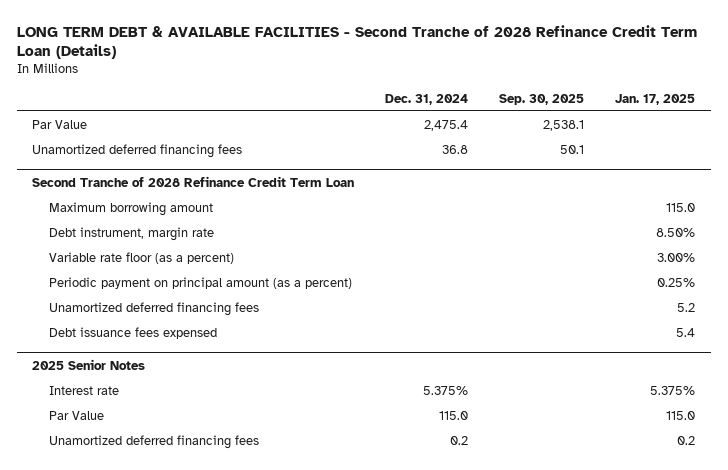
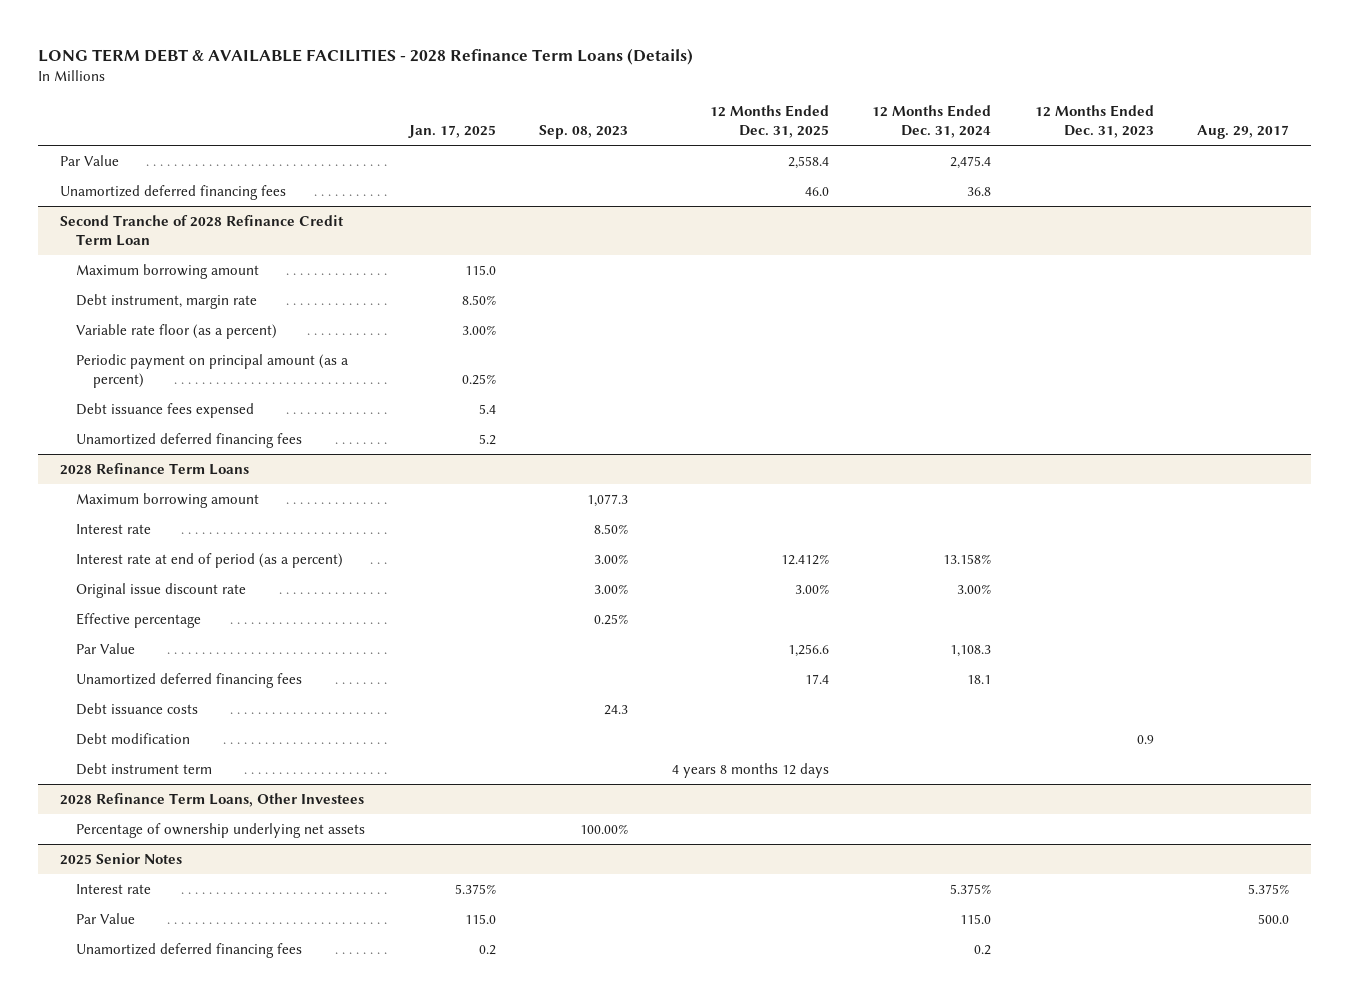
[16,24,697,60] LONG TERM DEBT & AVAILABLE FACILITIES - Second Tranche of 2028 Refinance Credit Term Loan (Details) -> [38,48,694,66] LONG TERM DEBT & AVAILABLE FACILITIES - 2028 Refinance Term Loans (Details)
[385,93,469,105] Dec. 31, 2024 -> none
[499,93,585,105] Sep. 30, 2025 -> none
none -> [539,125,629,140] Sep. 08, 2023
none -> [709,105,829,139] 12 Months Ended Dec. 31, 2025
none -> [872,105,992,139] 12 Months Ended Dec. 31, 2024
none -> [1034,105,1154,139] 12 Months Ended Dec. 31, 2023
none -> [1197,125,1290,140] Aug. 29, 2017
[49,301,260,316] Unamortized deferred financing fees -> [76,432,303,448] Unamortized deferred financing fees
none -> [59,462,249,475] 2028 Refinance Term Loans
none -> [76,492,260,508] Maximum borrowing amount
none -> [76,523,152,534] Interest rate
none -> [76,552,344,568] Interest rate at end of period (as a percent)
none -> [76,582,247,598] Original issue discount rate
none -> [76,612,202,628] Effective percentage
none -> [76,642,136,654] Par Value
none -> [76,672,303,688] Unamortized deferred financing fees
none -> [76,702,199,715] Debt issuance costs
none -> [76,732,191,745] Debt modification
none -> [76,762,213,775] Debt instrument term
none -> [59,792,364,807] 2028 Refinance Term Loans, Other Investees
none -> [76,822,366,838] Percentage of ownership underlying net assets

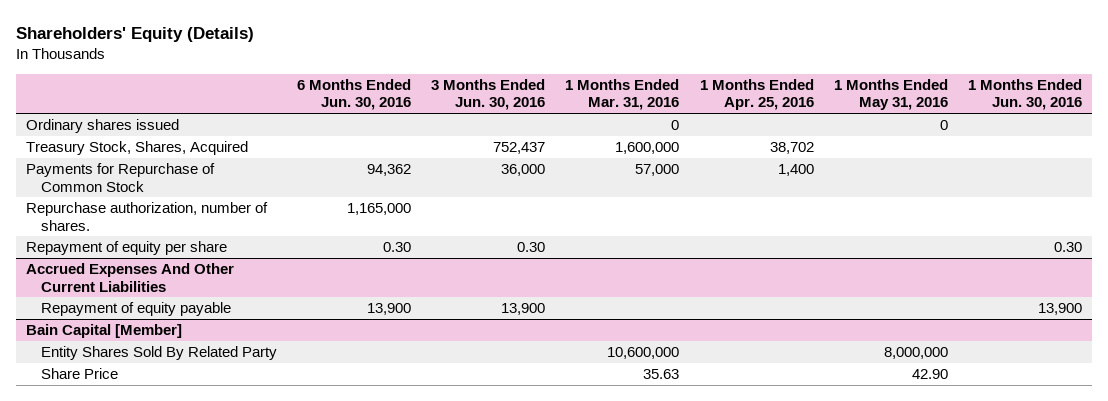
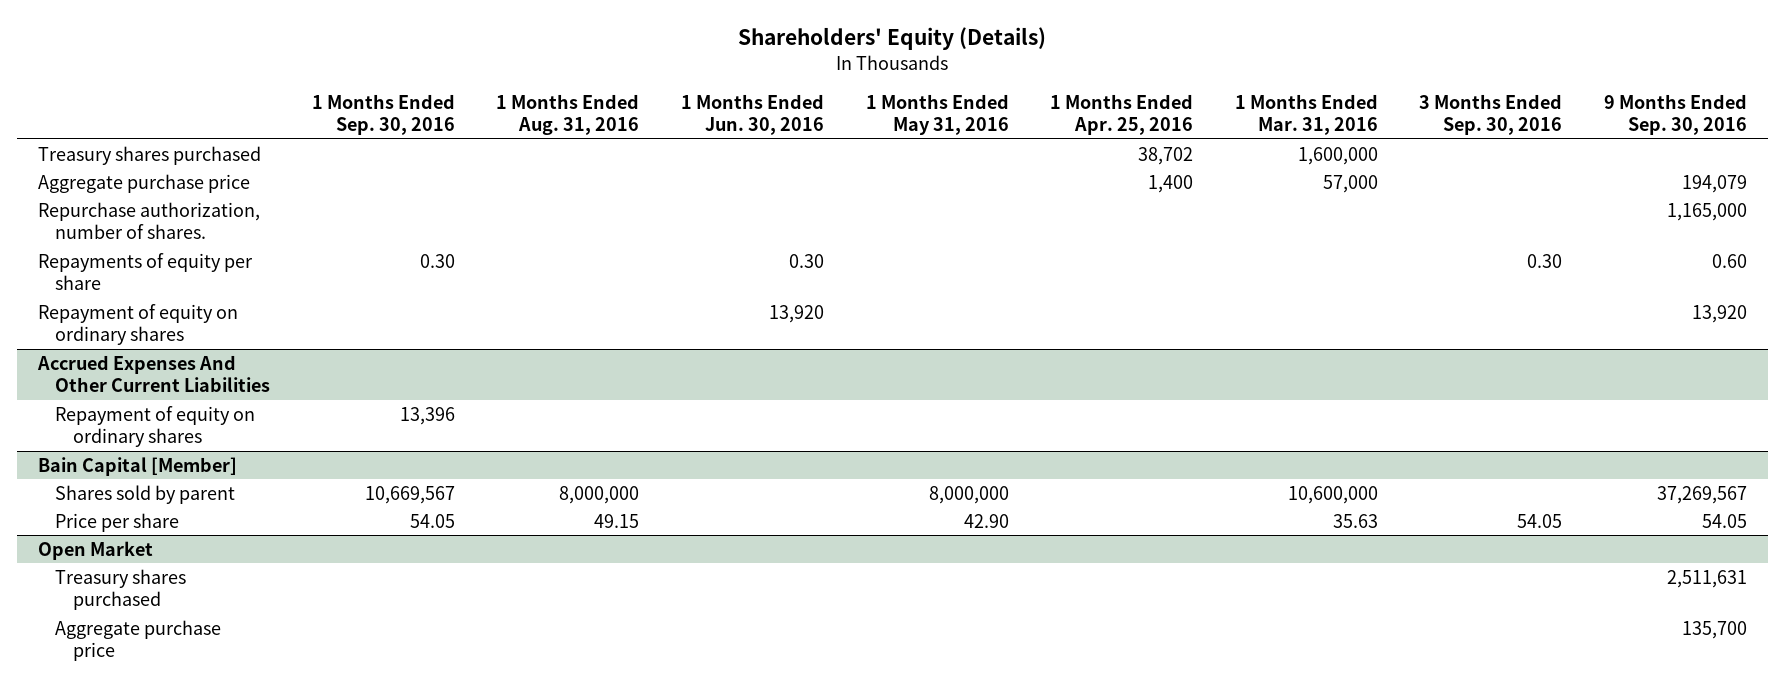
[297,78,412,111] 6 Months Ended Jun. 30, 2016 -> none
[431,78,546,111] 3 Months Ended Jun. 30, 2016 -> none
none -> [311,93,455,136] 1 Months Ended Sep. 30, 2016
none -> [496,93,640,136] 1 Months Ended Aug. 31, 2016
none -> [1419,93,1563,136] 3 Months Ended Sep. 30, 2016
none -> [1603,93,1747,136] 9 Months Ended Sep. 30, 2016
[26,118,180,133] Ordinary shares issued -> none
[26,140,249,155] Treasury Stock, Shares, Acquired -> [37,145,261,165] Treasury shares purchased
[26,162,216,192] Payments for Repurchase of Common Stock -> [37,173,250,193] Aggregate purchase price
[26,240,228,255] Repayment of equity per share -> [37,252,253,291] Repayments of equity per share
none -> [37,303,238,346] Repayment of equity on ordinary shares
[40,301,231,316] Repayment of equity payable -> none
none -> [55,405,256,448] Repayment of equity on ordinary shares
[40,345,277,360] Entity Shares Sold By Related Party -> [55,484,236,504] Shares sold by parent
[40,367,118,379] Share Price -> [55,512,180,532] Price per share
none -> [37,540,153,560] Open Market
none -> [55,568,187,611] Treasury shares purchased
none -> [55,619,222,662] Aggregate purchase price

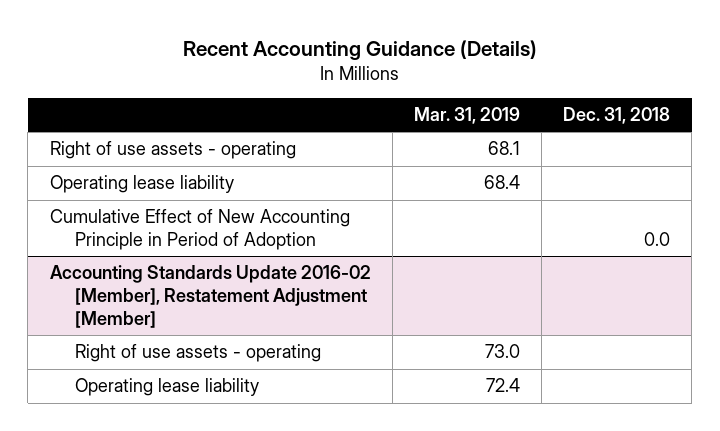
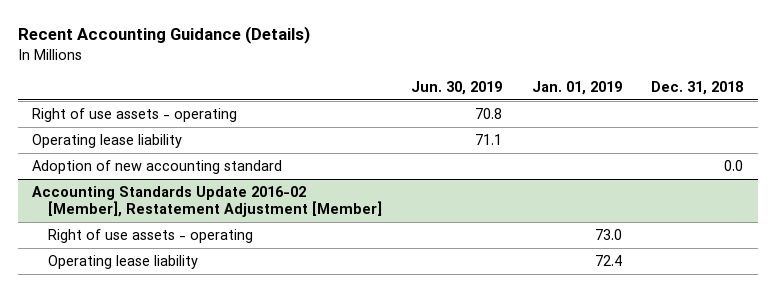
[413,106,520,124] Mar. 31, 2019 -> none
none -> [411,81,503,96] Jun. 30, 2019
none -> [531,81,622,96] Jan. 01, 2019
[49,209,350,251] Cumulative Effect of New Accounting Principle in Period of Adoption -> [32,159,283,174] Adoption of new accounting standard

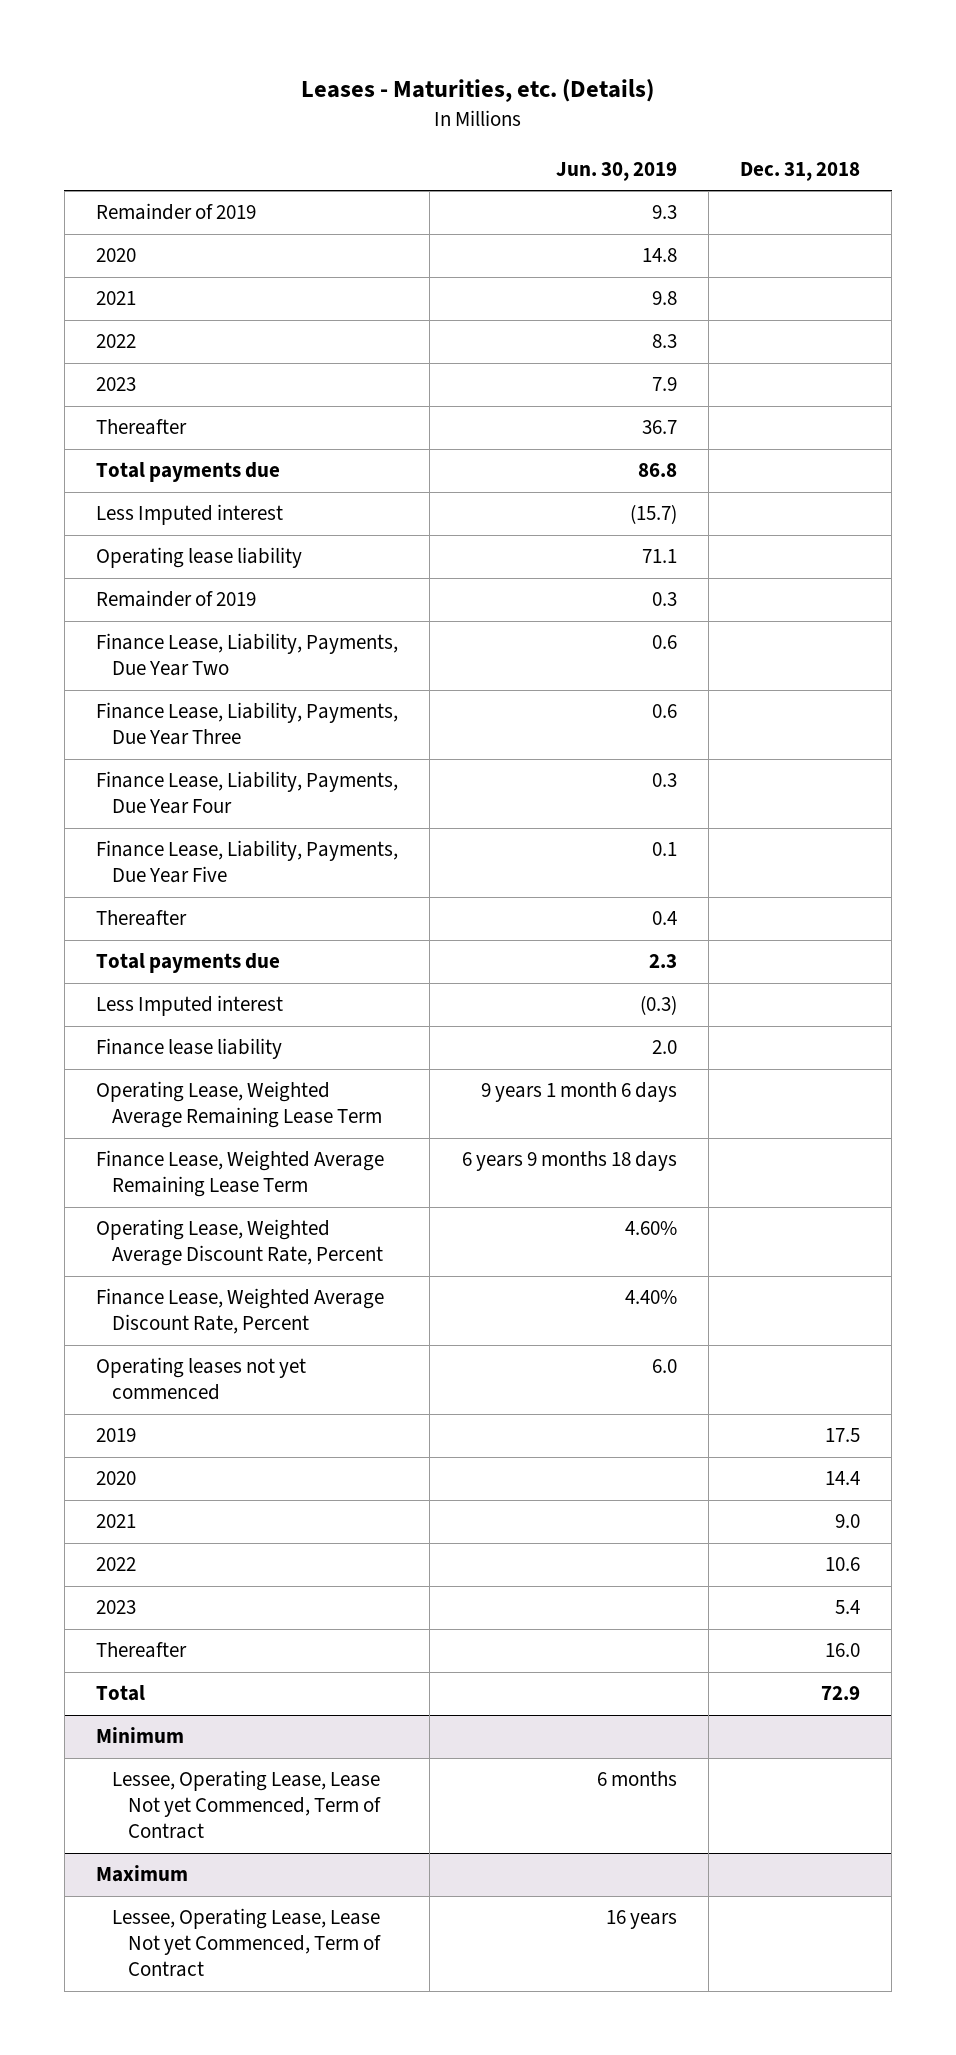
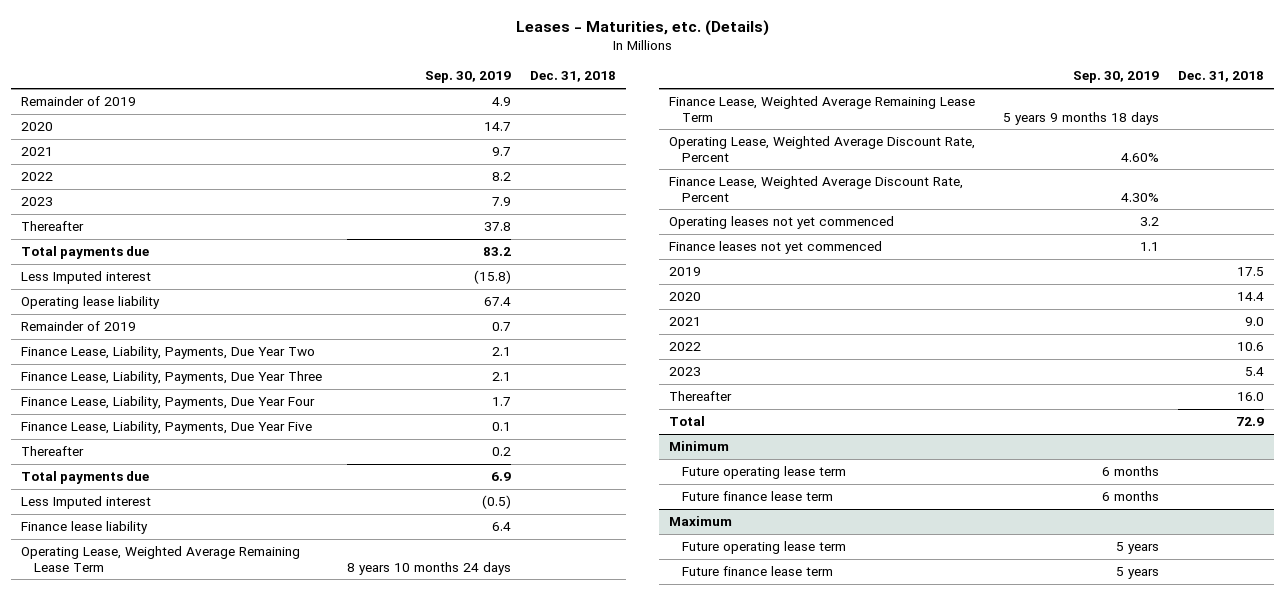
[555,161,677,181] Jun. 30, 2019 -> none
none -> [424,71,511,84] Sep. 30, 2019
none -> [668,241,882,255] Finance leases not yet commenced
[112,1770,382,1840] Lessee, Operating Lease, Lease Not yet Commenced, Term of Contract -> [682,466,847,480] Future operating lease term
none -> [682,491,834,502] Future finance lease term
[112,1908,382,1978] Lessee, Operating Lease, Lease Not yet Commenced, Term of Contract -> [682,541,847,555] Future operating lease term
none -> [682,566,834,577] Future finance lease term

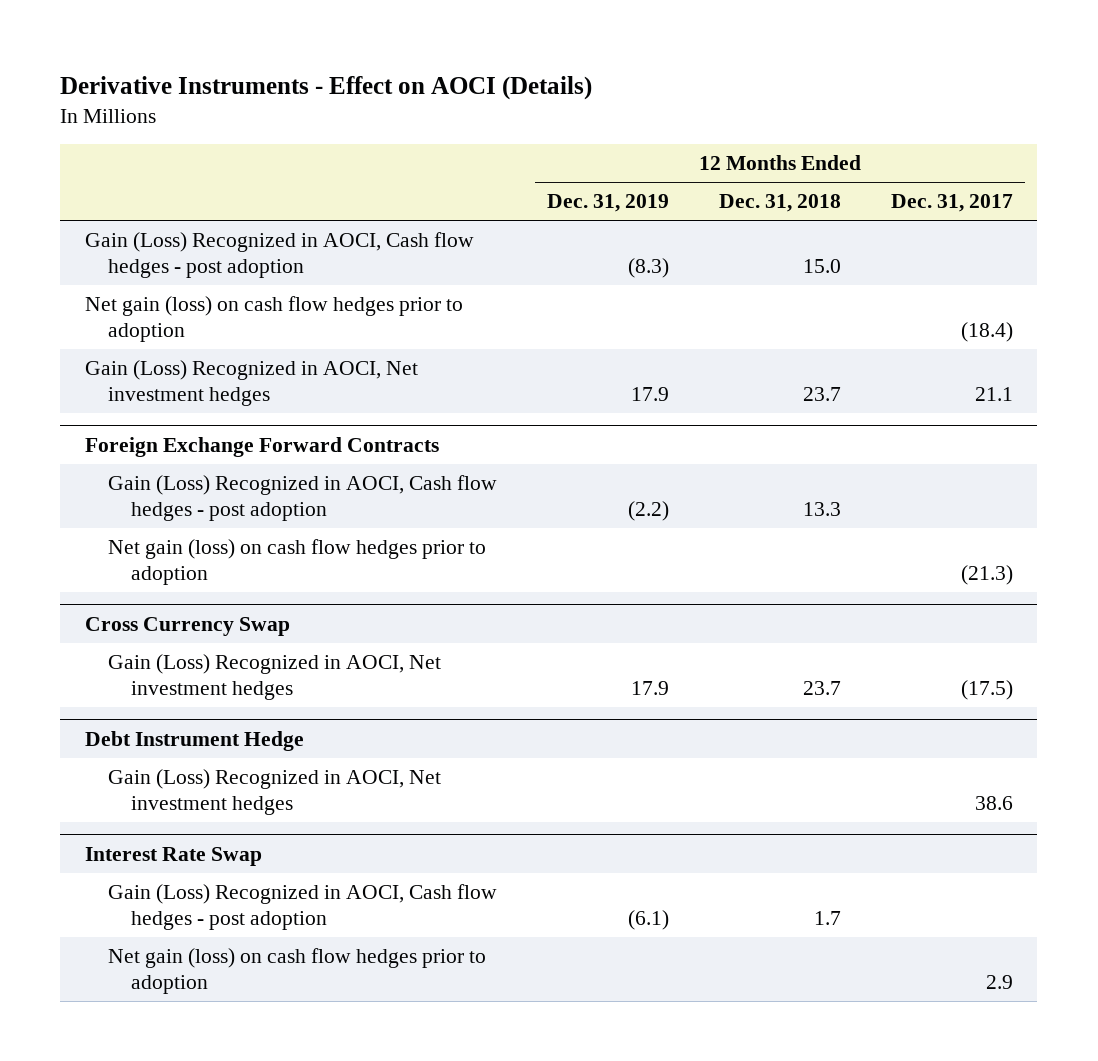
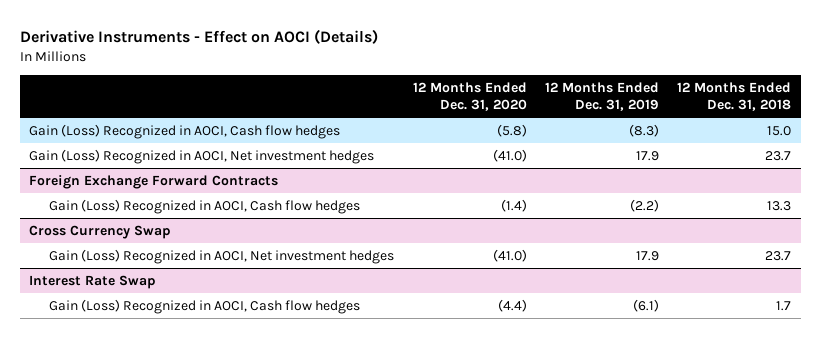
[890,194,1013,213] Dec. 31, 2017 -> none
none -> [412,82,527,112] 12 Months Ended Dec. 31, 2020
[85,296,464,342] Net gain (loss) on cash flow hedges prior to adoption -> none
[85,232,475,278] Gain (Loss) Recognized in AOCI, Cash flow hedges - post adoption -> [29,123,341,139] Gain (Loss) Recognized in AOCI, Cash flow hedges
[108,539,487,585] Net gain (loss) on cash flow hedges prior to adoption -> none
[108,475,498,521] Gain (Loss) Recognized in AOCI, Cash flow hedges - post adoption -> [49,198,361,214] Gain (Loss) Recognized in AOCI, Cash flow hedges
[85,730,305,751] Debt Instrument Hedge -> none
[108,769,442,815] Gain (Loss) Recognized in AOCI, Net investment hedges -> none
[108,948,487,994] Net gain (loss) on cash flow hedges prior to adoption -> none
[108,884,498,930] Gain (Loss) Recognized in AOCI, Cash flow hedges - post adoption -> [49,298,361,314] Gain (Loss) Recognized in AOCI, Cash flow hedges

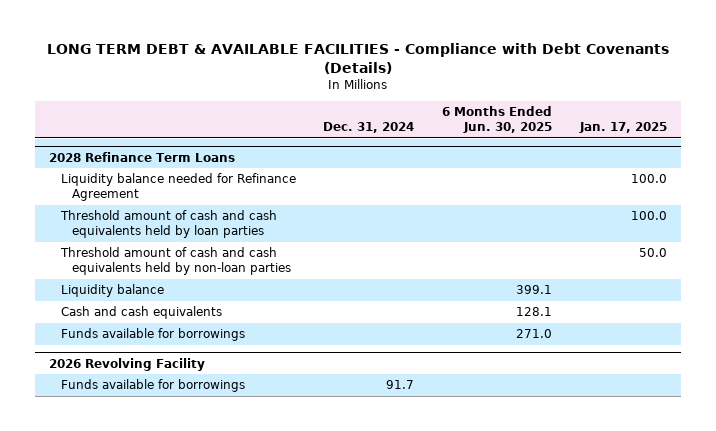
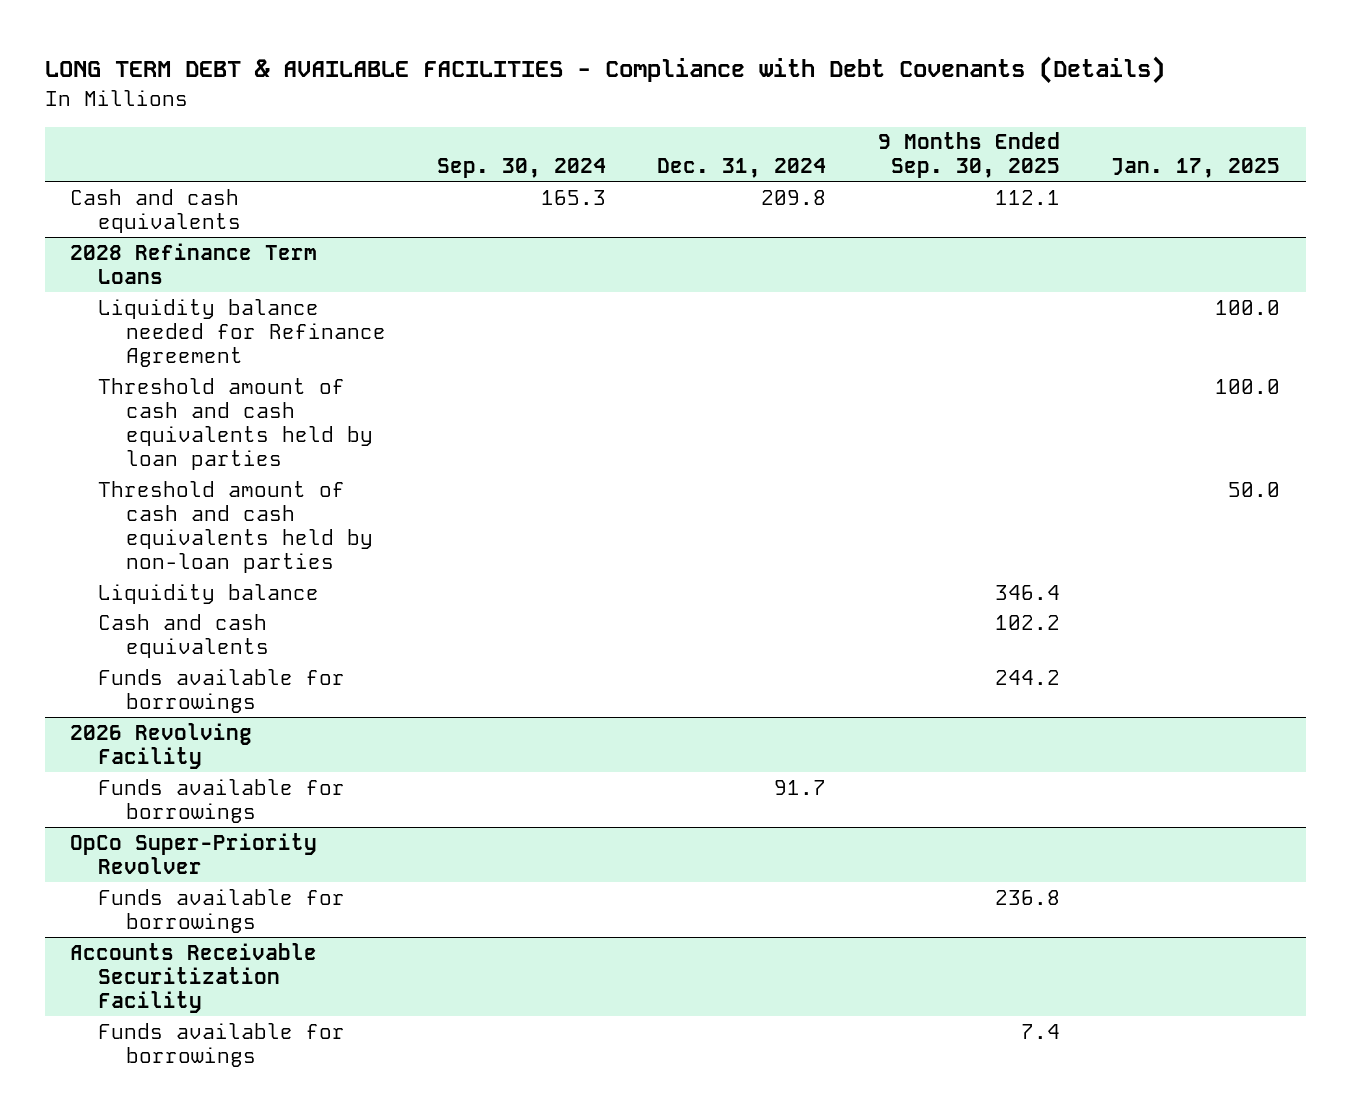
[442,106,553,133] 6 Months Ended Jun. 30, 2025 -> none
none -> [437,158,607,179] Sep. 30, 2024
none -> [877,132,1060,179] 9 Months Ended Sep. 30, 2025
none -> [70,188,241,233] Cash and cash equivalents
none -> [70,832,318,874] OpCo Super-Priority Revolver
none -> [97,888,345,933] Funds available for borrowings
none -> [70,942,318,1013] Accounts Receivable Securitization Facility
none -> [97,1022,345,1067] Funds available for borrowings

